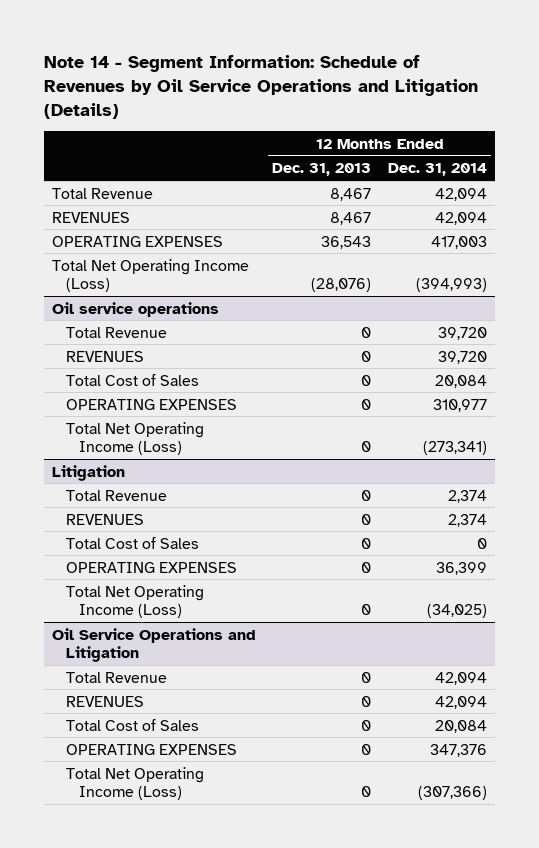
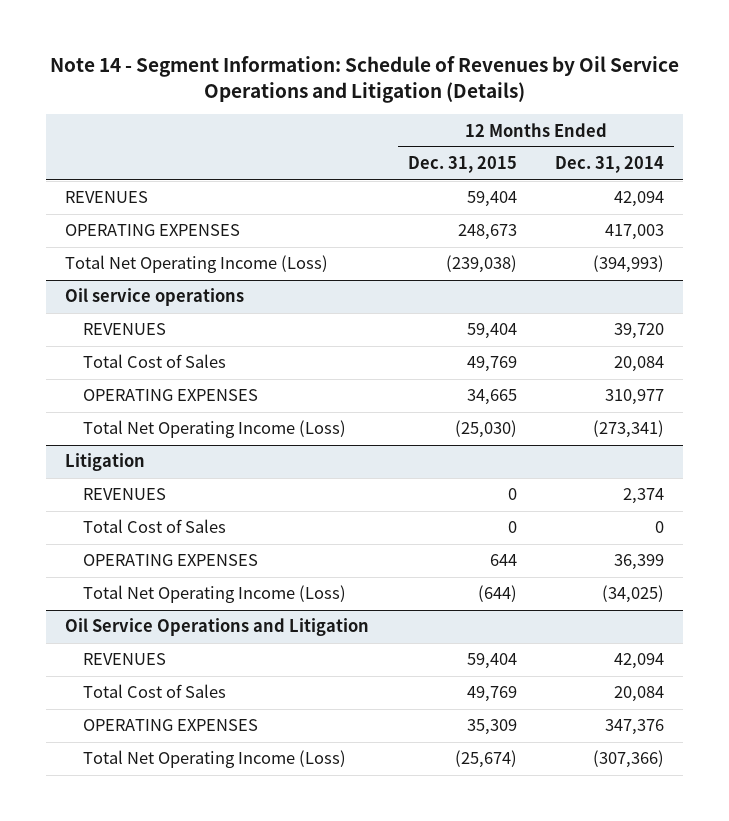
[272,163,372,177] Dec. 31, 2013 -> none
none -> [407,156,517,174] Dec. 31, 2015
[51,187,153,199] Total Revenue -> none
[65,326,167,338] Total Revenue -> none
[65,489,167,501] Total Revenue -> none
[65,671,167,683] Total Revenue -> none

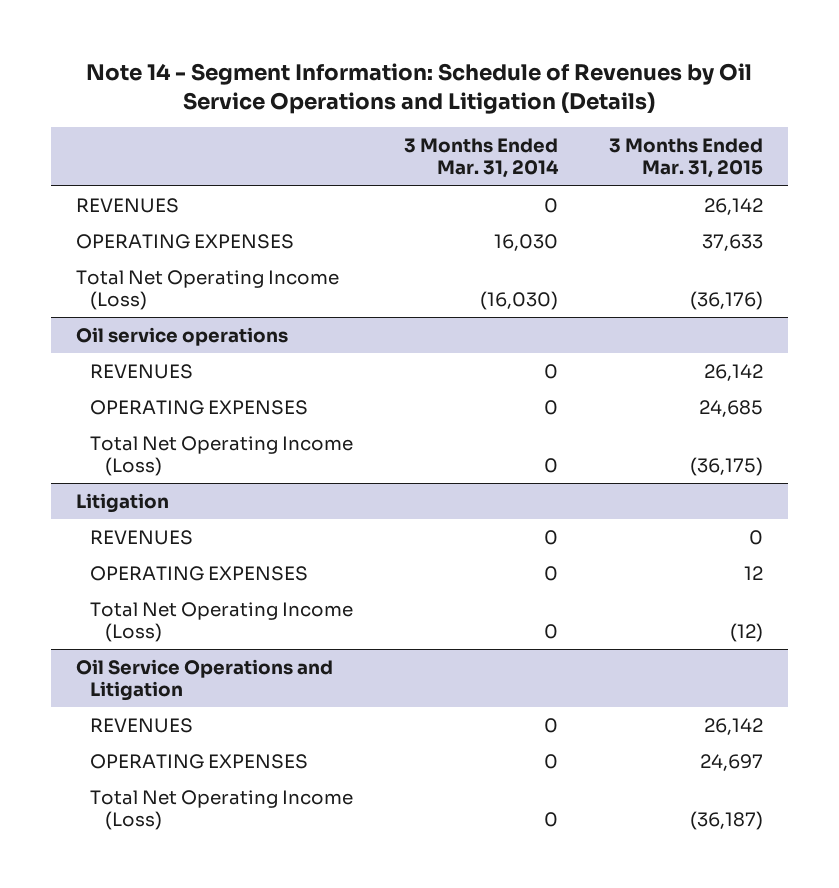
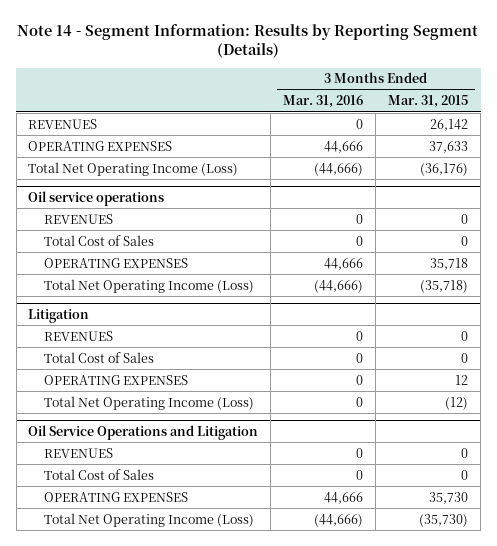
[86,62,753,114] Note 14 - Segment Information: Schedule of Revenues by Oil Service Operations and Litigation (Details) -> [17,23,479,59] Note 14 - Segment Information: Results by Reporting Segment (Details)
[404,138,560,179] 3 Months Ended Mar. 31, 2014 -> none
none -> [283,95,364,109] Mar. 31, 2016
[703,363,763,381] 26,142 -> [461,213,469,224] 0
none -> [44,234,155,246] Total Cost of Sales
[698,399,763,417] 24,685 -> [430,257,469,270] 35,718
[689,457,763,477] (36,175) -> [420,279,469,293] (35,718)
none -> [44,351,155,363] Total Cost of Sales
[703,717,763,735] 26,142 -> [461,447,469,458] 0
none -> [44,468,155,480] Total Cost of Sales
[699,753,763,771] 24,697 -> [429,491,469,504] 35,730
[689,811,763,831] (36,187) -> [419,513,469,527] (35,730)

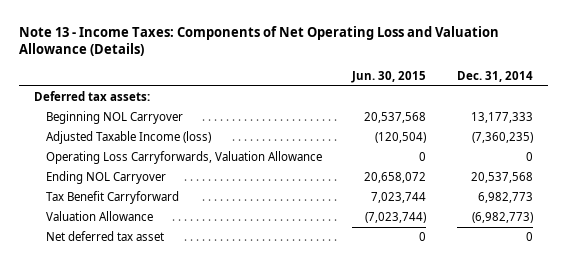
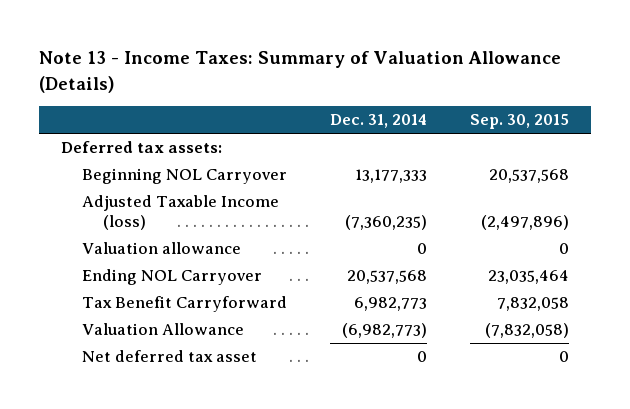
[19,25,500,57] Note 13 - Income Taxes: Components of Net Operating Loss and Valuation Allowance (Details) -> [39,51,562,93] Note 13 - Income Taxes: Summary of Valuation Allowance (Details)
[351,70,427,83] Jun. 30, 2015 -> none
none -> [470,114,570,130] Sep. 30, 2015
[46,151,323,165] Operating Loss Carryforwards, Valuation Allowance -> [82,242,242,255] Valuation allowance

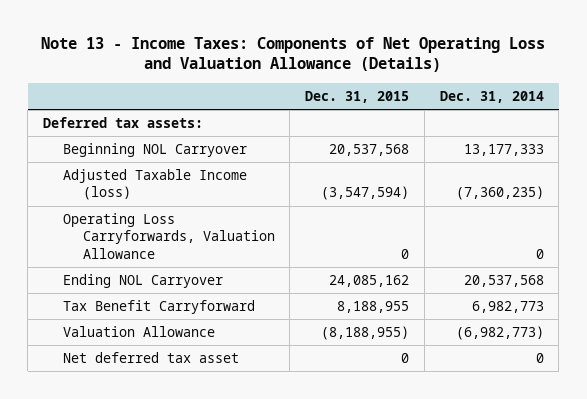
[39,51,562,93] Note 13 - Income Taxes: Summary of Valuation Allowance (Details) -> [41,36,546,73] Note 13 - Income Taxes: Components of Net Operating Loss and Valuation Allowance (Details)
[470,114,570,130] Sep. 30, 2015 -> none
none -> [305,90,410,103] Dec. 31, 2015
[82,242,242,255] Valuation allowance -> [62,213,275,259] Operating Loss Carryforwards, Valuation Allowance

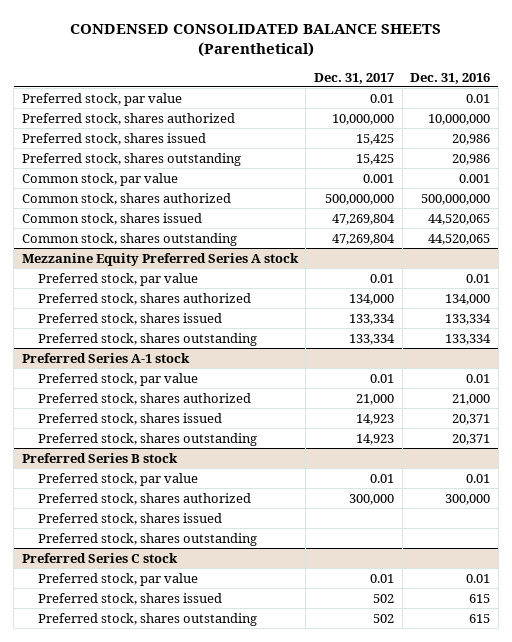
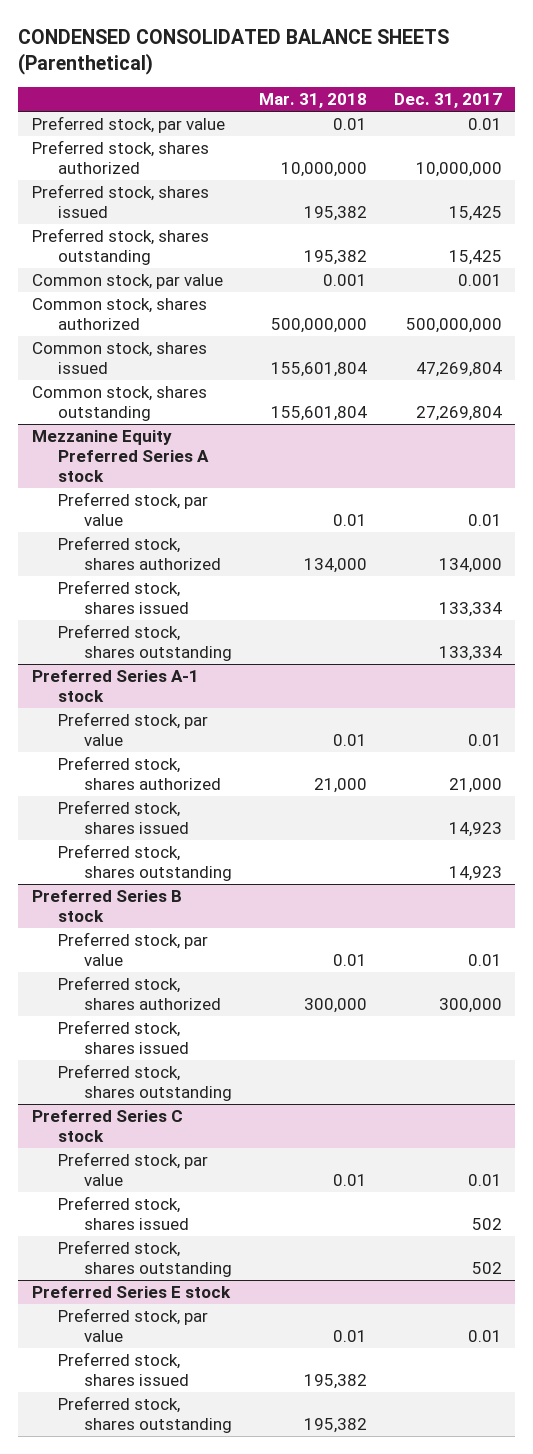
[410,72,491,84] Dec. 31, 2016 -> none
none -> [258,93,367,109] Mar. 31, 2018
[332,233,396,245] 47,269,804 -> [415,406,502,422] 27,269,804
none -> [31,1286,231,1299] Preferred Series E stock
none -> [57,1308,208,1343] Preferred stock, par value
none -> [57,1352,189,1387] Preferred stock, shares issued
none -> [57,1396,232,1434] Preferred stock, shares outstanding

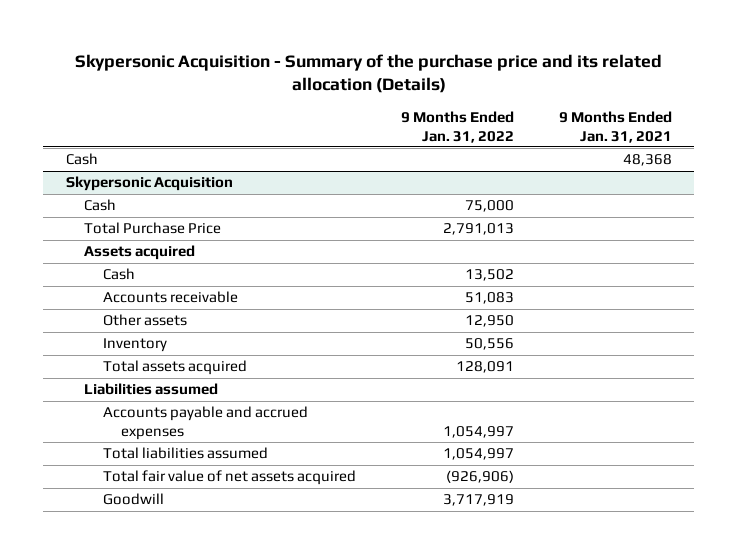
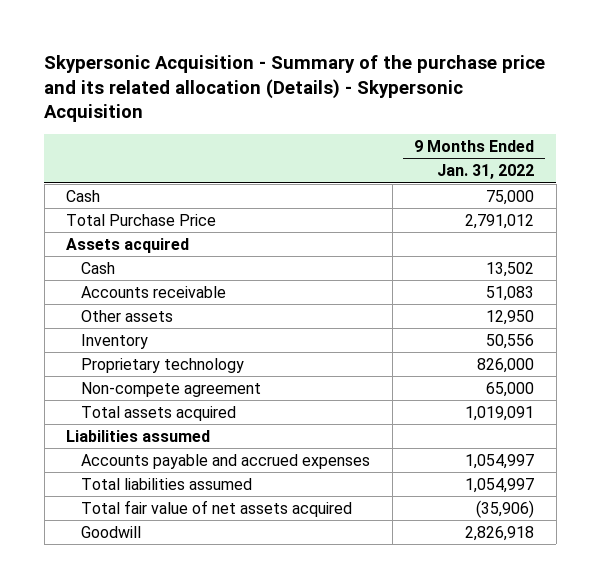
[74,53,662,94] Skypersonic Acquisition - Summary of the purchase price and its related allocation (Details) -> [44,54,546,123] Skypersonic Acquisition - Summary of the purchase price and its related allocation (Details) - Skypersonic Acquisition
[558,110,672,143] 9 Months Ended Jan. 31, 2021 -> none
[65,153,98,166] Cash -> none
[65,176,233,192] Skypersonic Acquisition -> none
[442,223,514,236] 2,791,013 -> [465,213,535,229] 2,791,012
none -> [81,357,245,373] Proprietary technology
none -> [81,381,262,397] Non-compete agreement
[455,361,514,374] 128,091 -> [465,405,535,421] 1,019,091
[445,470,514,484] (926,906) -> [476,499,535,518] (35,906)
[442,494,514,507] 3,717,919 -> [465,525,535,541] 2,826,918

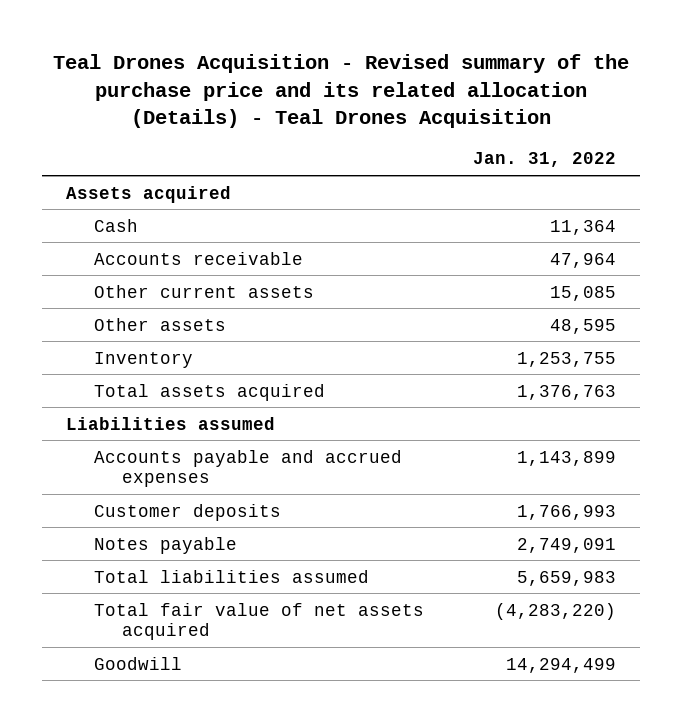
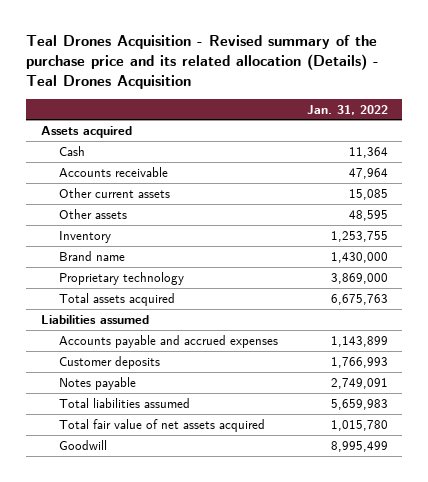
none -> [59,250,126,261] Brand name
none -> [59,271,185,285] Proprietary technology
[516,384,616,400] 1,376,763 -> [330,293,388,305] 6,675,763
[494,602,616,620] (4,283,220) -> [330,419,388,431] 1,015,780
[505,657,616,673] 14,294,499 -> [330,440,388,452] 8,995,499

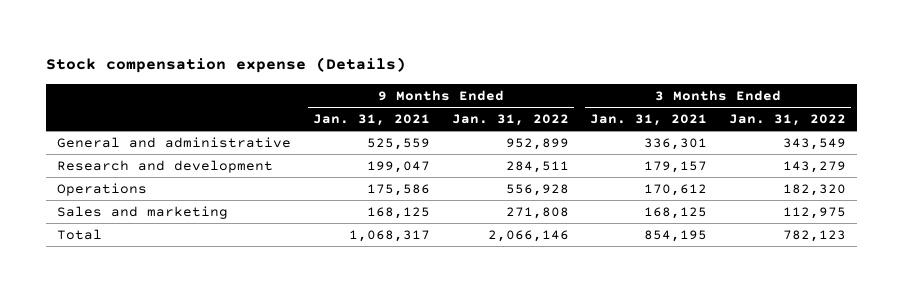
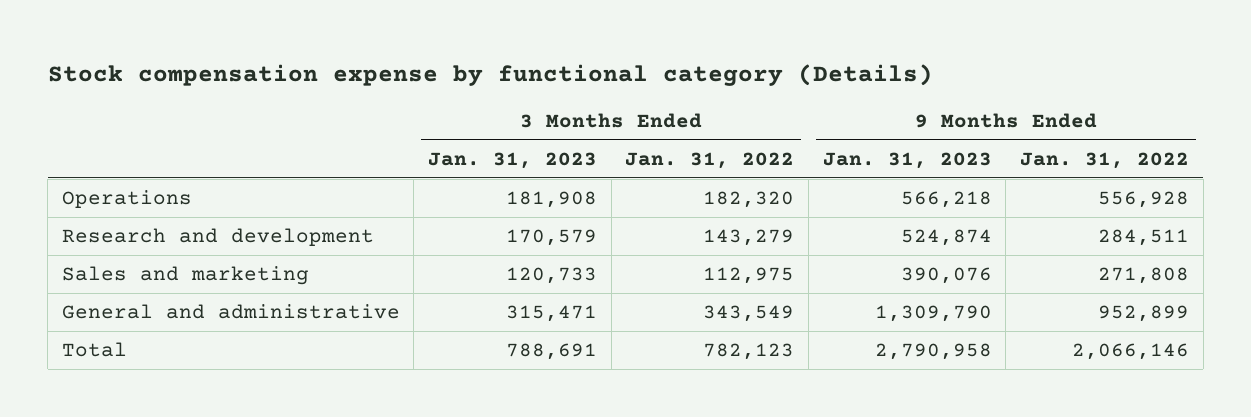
[46,56,407,73] Stock compensation expense (Details) -> [47,63,933,86] Stock compensation expense by functional category (Details)
[312,114,430,127] Jan. 31, 2021 -> none
[590,114,708,127] Jan. 31, 2021 -> none
none -> [428,151,598,169] Jan. 31, 2023
none -> [822,151,992,169] Jan. 31, 2023
[57,160,274,174] Research and development -> [61,228,374,247] Research and development
[57,137,292,149] General and administrative -> [61,304,400,320] General and administrative

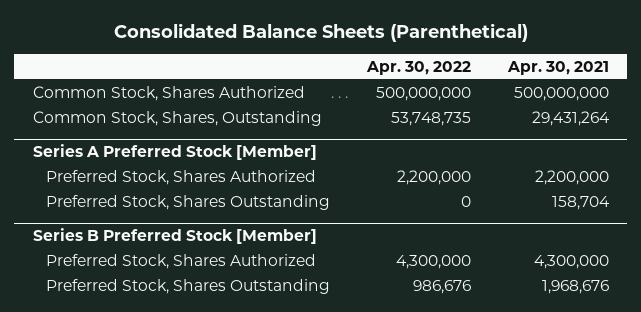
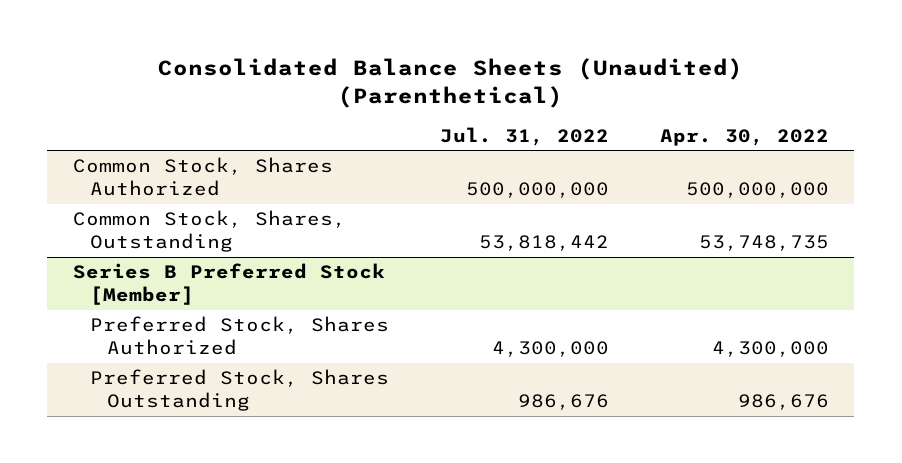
[113,23,528,43] Consolidated Balance Sheets (Parenthetical) -> [157,58,743,108] Consolidated Balance Sheets (Unaudited) (Parenthetical)
[506,60,609,75] Apr. 30, 2021 -> none
none -> [439,126,609,146] Jul. 31, 2022
[32,143,317,160] Series A Preferred Stock [Member] -> none
[45,169,316,185] Preferred Stock, Shares Authorized -> none
[45,194,330,210] Preferred Stock, Shares Outstanding -> none

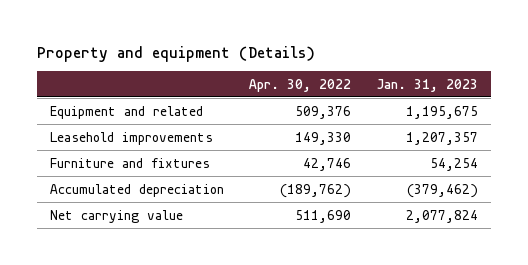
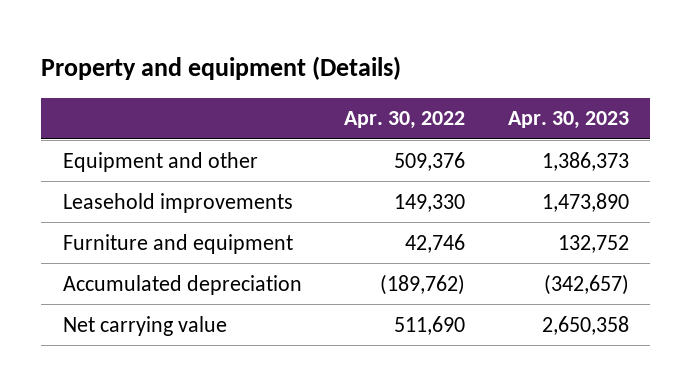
[377,78,479,92] Jan. 31, 2023 -> none
none -> [508,111,630,130] Apr. 30, 2023
[49,105,203,119] Equipment and related -> [62,151,258,172] Equipment and other
[49,157,210,168] Furniture and fixtures -> [62,233,293,254] Furniture and equipment

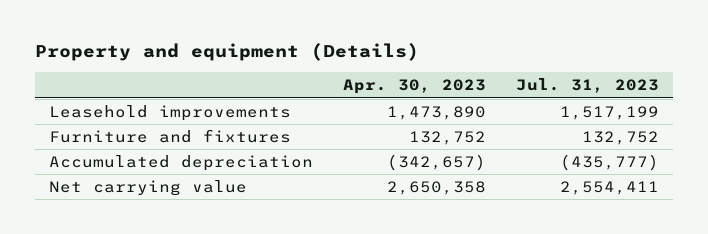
[344,111,466,130] Apr. 30, 2022 -> none
none -> [515,78,659,94] Jul. 31, 2023
[62,151,258,172] Equipment and other -> none
[62,233,293,254] Furniture and equipment -> [49,128,292,143] Furniture and fixtures

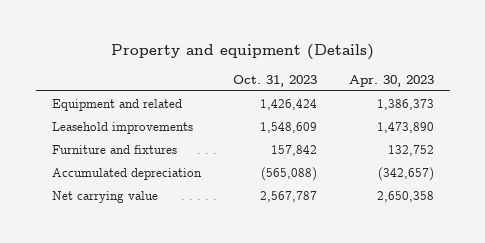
[515,78,659,94] Jul. 31, 2023 -> none
none -> [232,74,317,87] Oct. 31, 2023
none -> [51,98,182,111] Equipment and related

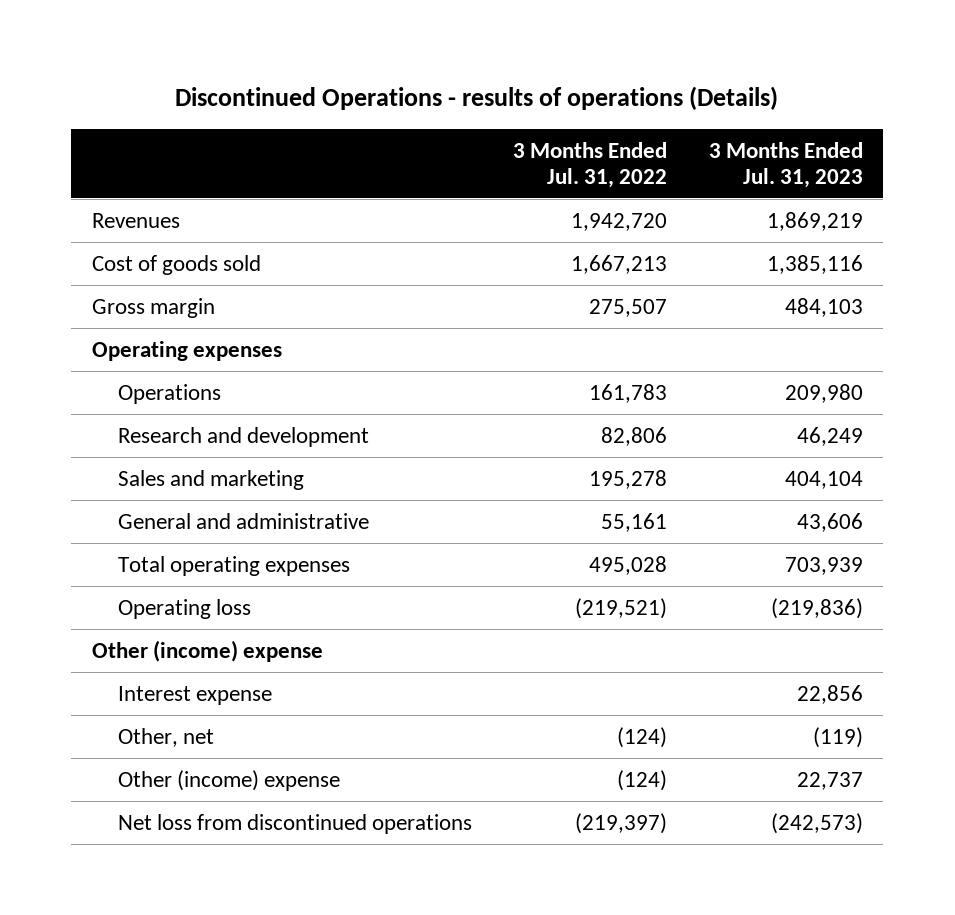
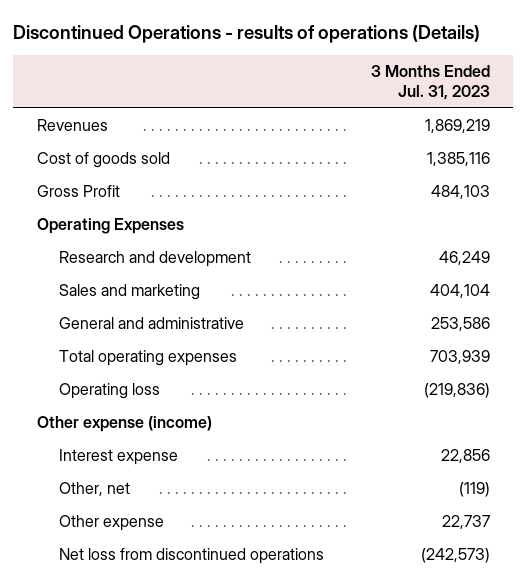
[513,141,668,188] 3 Months Ended Jul. 31, 2022 -> none
[117,383,221,404] Operations -> none
[91,297,215,318] Gross margin -> [36,185,120,198] Gross Profit
[91,340,282,361] Operating expenses -> [36,218,184,235] Operating Expenses
[796,512,863,532] 43,606 -> [430,317,490,332] 253,586
[91,639,323,662] Other (income) expense -> [36,416,212,433] Other expense (income)
[117,769,340,791] Other (income) expense -> [58,515,164,532] Other expense

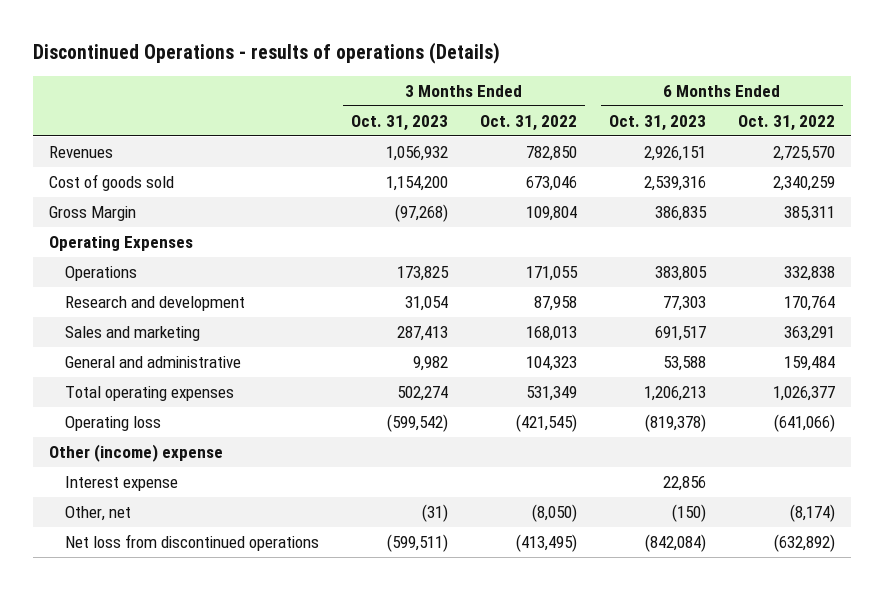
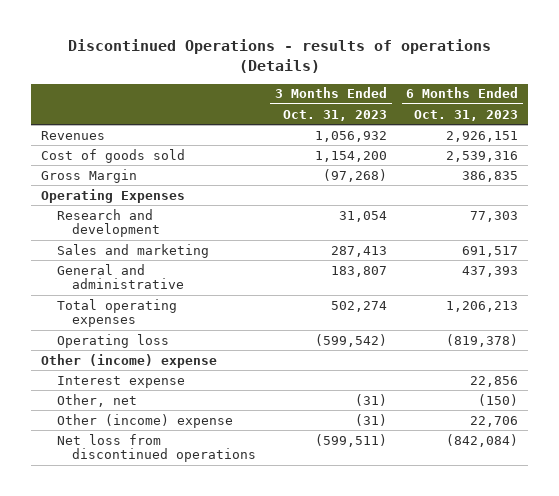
[479,114,577,131] Oct. 31, 2022 -> none
[737,114,835,131] Oct. 31, 2022 -> none
[64,265,137,281] Operations -> none
[412,355,448,371] 9,982 -> [331,265,388,277] 183,807
[662,355,706,371] 53,588 -> [462,265,519,277] 437,393
none -> [56,413,233,428] Other (income) expense

